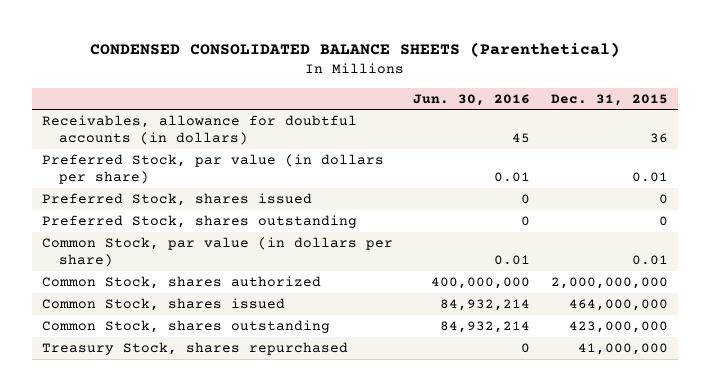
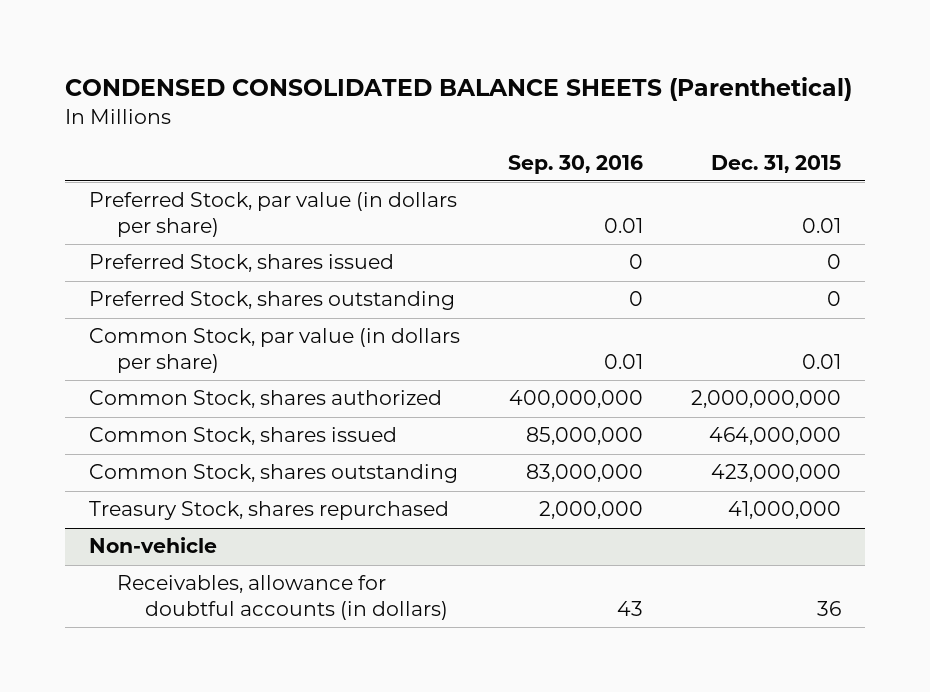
[413,93,531,106] Jun. 30, 2016 -> none
none -> [507,154,643,174] Sep. 30, 2016
[41,115,357,146] Receivables, allowance for doubtful accounts (in dollars) -> none
none -> [88,537,217,554] Non-vehicle
none -> [116,575,449,620] Receivables, allowance for doubtful accounts (in dollars)

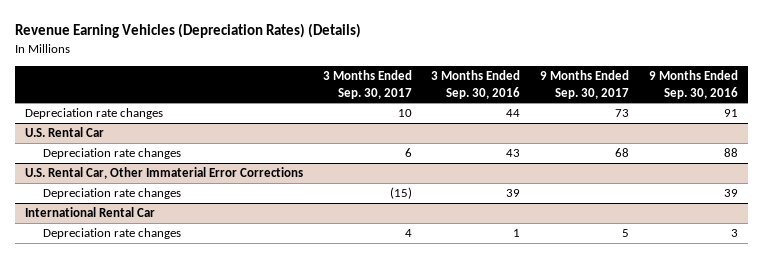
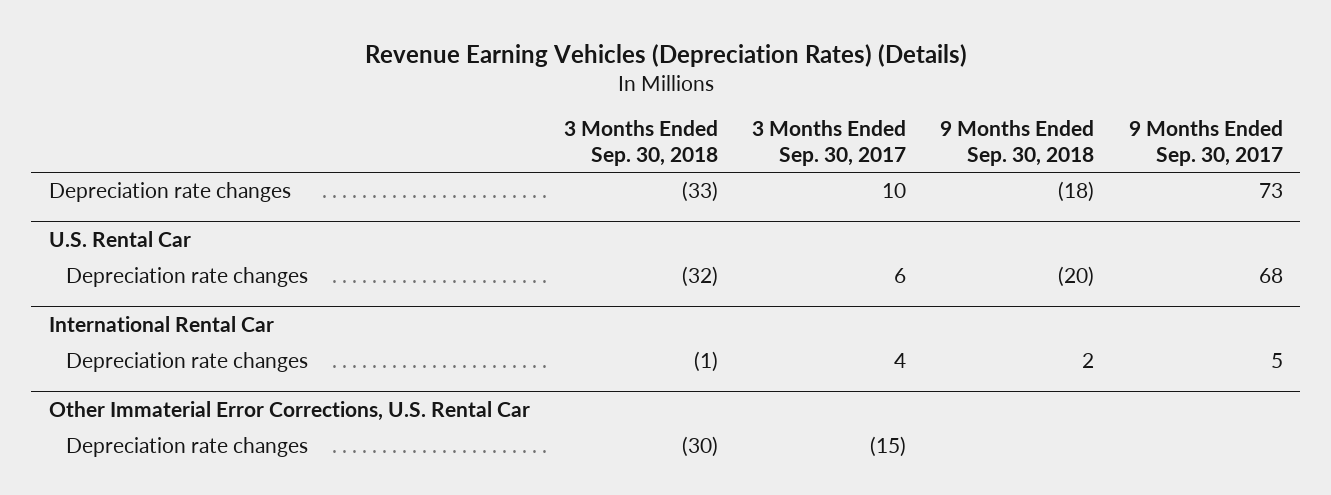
[431,70,521,99] 3 Months Ended Sep. 30, 2016 -> none
[649,70,739,99] 9 Months Ended Sep. 30, 2016 -> none
none -> [563,120,718,166] 3 Months Ended Sep. 30, 2018
none -> [940,120,1095,166] 9 Months Ended Sep. 30, 2018
[24,167,303,180] U.S. Rental Car, Other Immaterial Error Corrections -> none
[42,188,181,200] Depreciation rate changes -> none
none -> [48,401,530,422] Other Immaterial Error Corrections, U.S. Rental Car
none -> [65,437,308,458] Depreciation rate changes

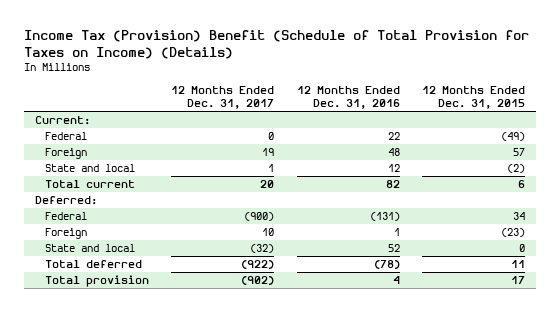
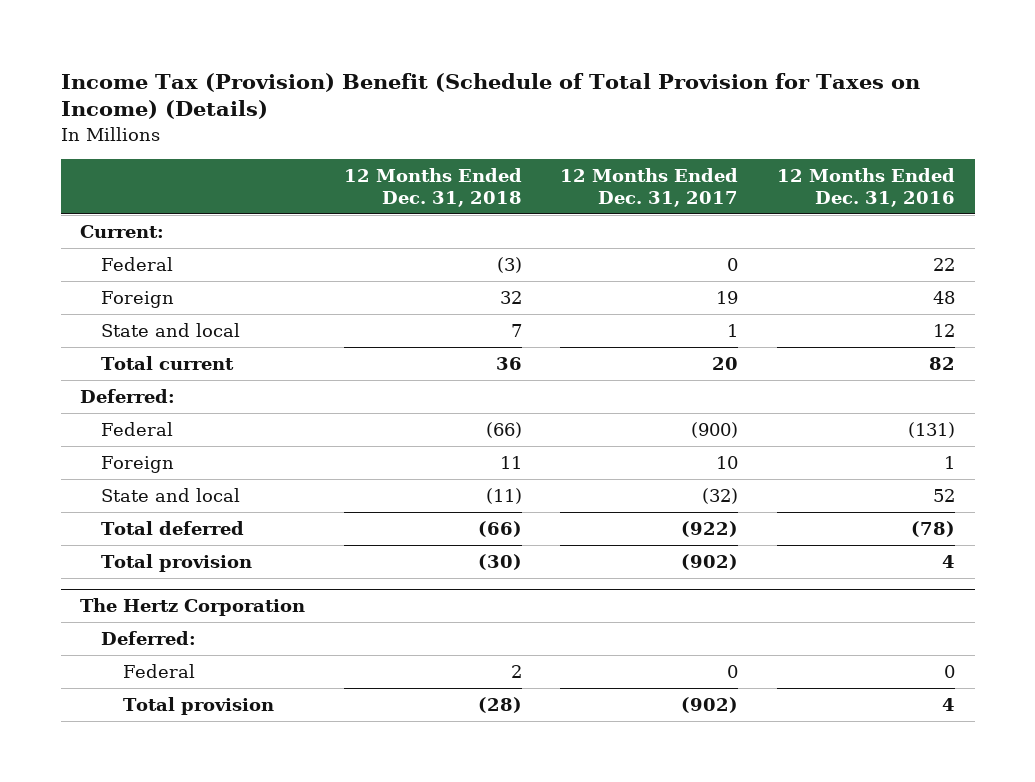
[421,86,525,110] 12 Months Ended Dec. 31, 2015 -> none
none -> [343,167,522,208] 12 Months Ended Dec. 31, 2018
none -> [80,598,306,617] The Hertz Corporation
none -> [101,630,197,645] Deferred:
none -> [122,663,195,678] Federal
none -> [122,696,274,715] Total provision

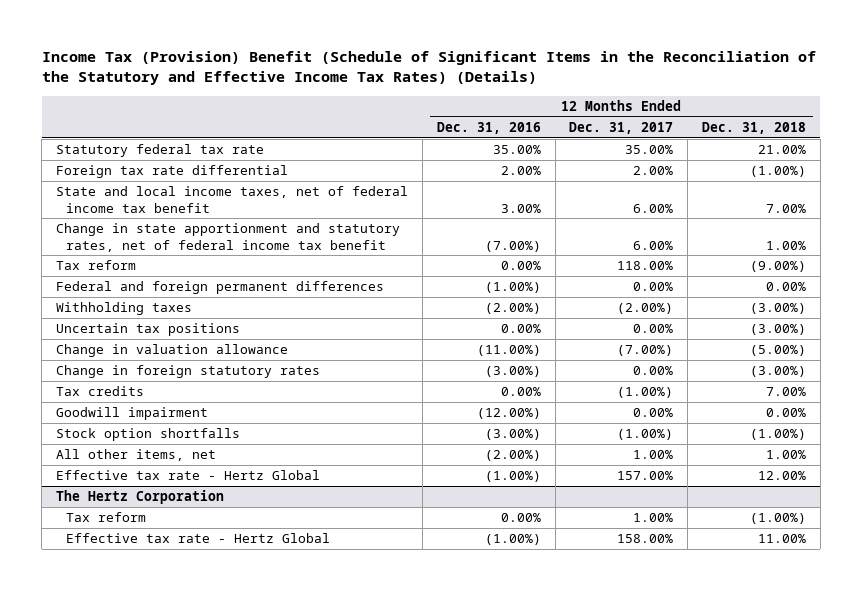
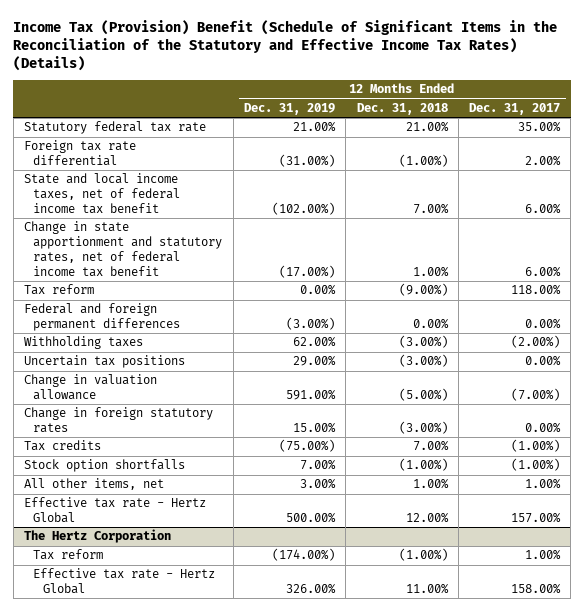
[436,121,541,134] Dec. 31, 2016 -> none
none -> [243,103,335,116] Dec. 31, 2019
[56,407,209,421] Goodwill impairment -> none

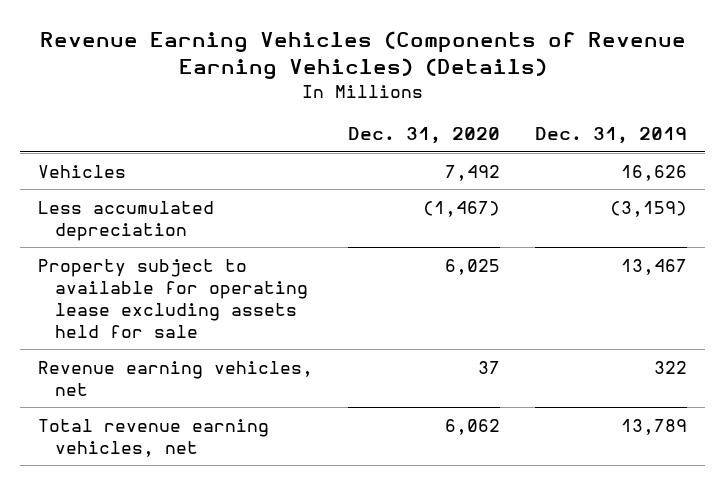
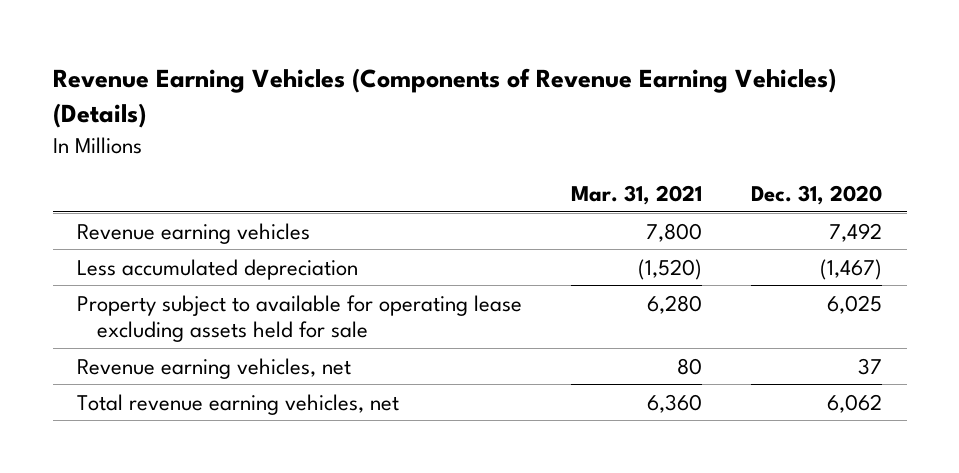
[535,127,688,145] Dec. 31, 2019 -> none
none -> [571,184,703,205] Mar. 31, 2021
[37,164,126,178] Vehicles -> [77,222,311,244] Revenue earning vehicles

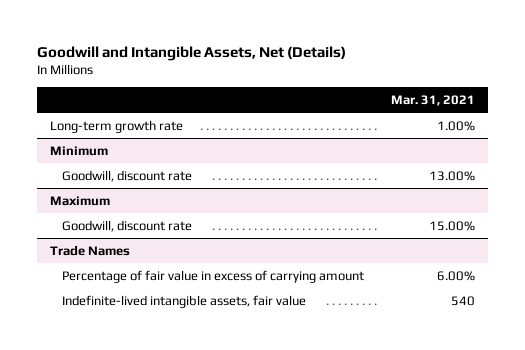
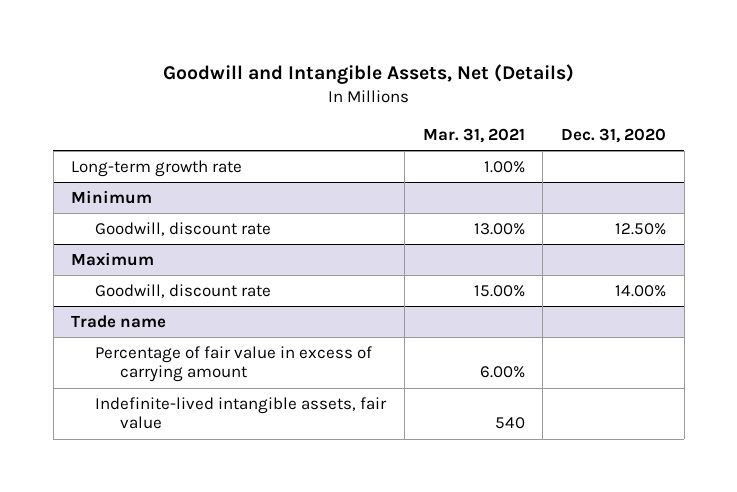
none -> [561,127,667,143] Dec. 31, 2020
[50,244,131,256] Trade Names -> [71,314,167,328] Trade name

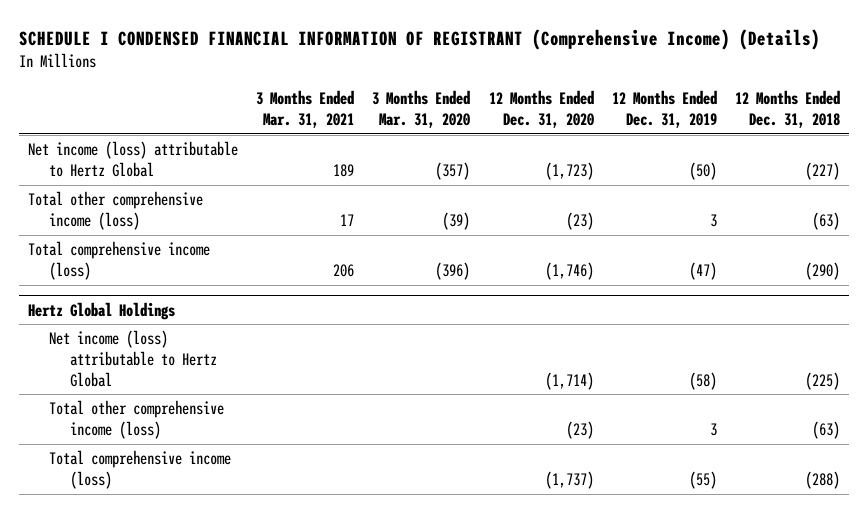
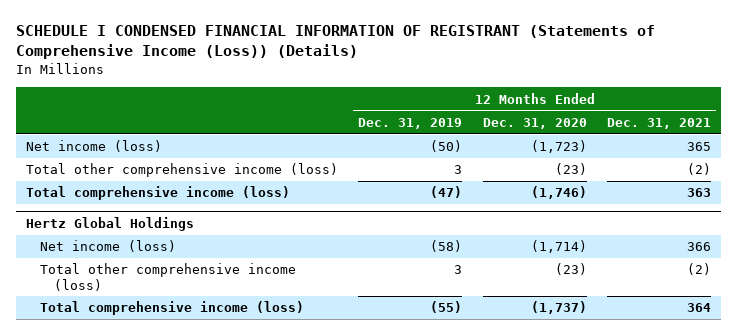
[18,28,820,50] SCHEDULE I CONDENSED FINANCIAL INFORMATION OF REGISTRANT (Comprehensive Income) (Details) -> [15,25,655,60] SCHEDULE I CONDENSED FINANCIAL INFORMATION OF REGISTRANT (Statements of Comprehensive Income (Loss)) (Details)
[256,90,355,129] 3 Months Ended Mar. 31, 2021 -> none
[372,90,471,129] 3 Months Ended Mar. 31, 2020 -> none
[735,90,841,129] 12 Months Ended Dec. 31, 2018 -> none
none -> [607,117,712,129] Dec. 31, 2021
[27,141,238,178] Net income (loss) attributable to Hertz Global -> [26,140,163,153] Net income (loss)
[48,330,218,387] Net income (loss) attributable to Hertz Global -> [40,240,177,253] Net income (loss)

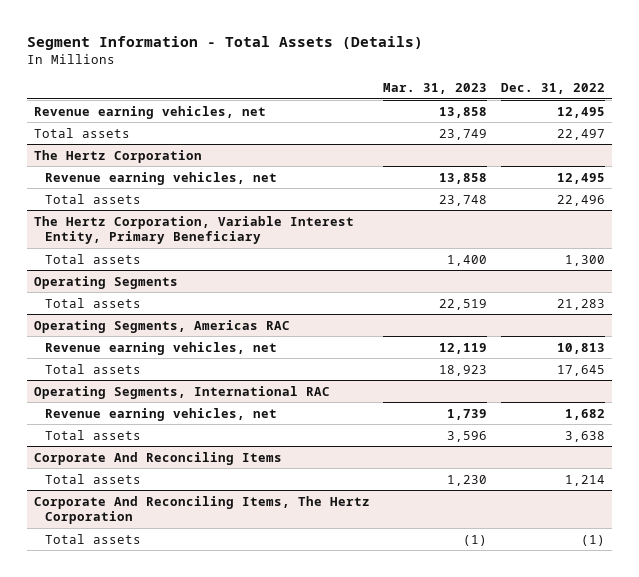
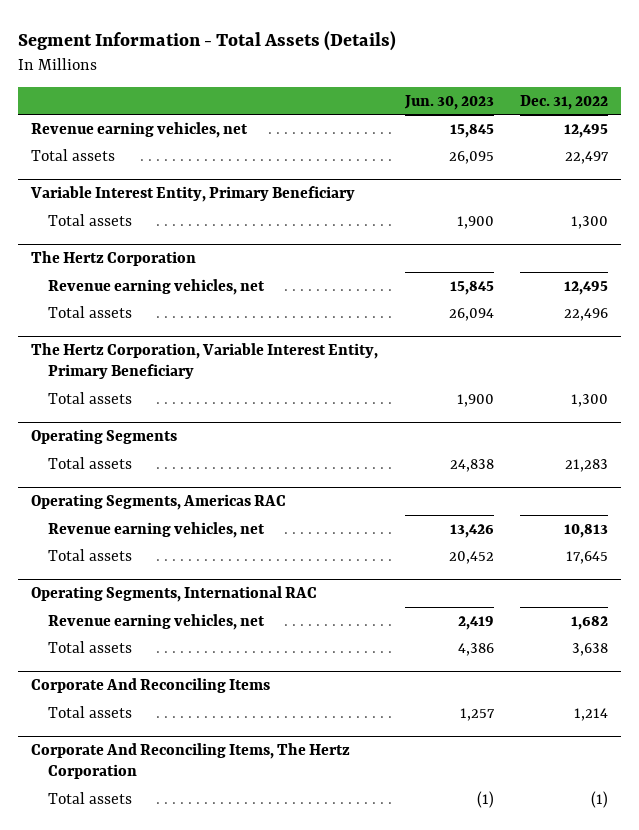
[383,83,488,95] Mar. 31, 2023 -> none
none -> [403,94,494,110] Jun. 30, 2023
none -> [30,186,356,203] Variable Interest Entity, Primary Beneficiary
none -> [48,213,133,226] Total assets

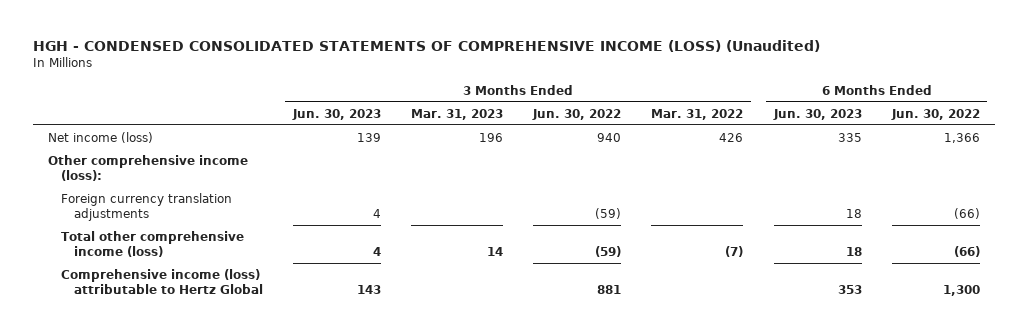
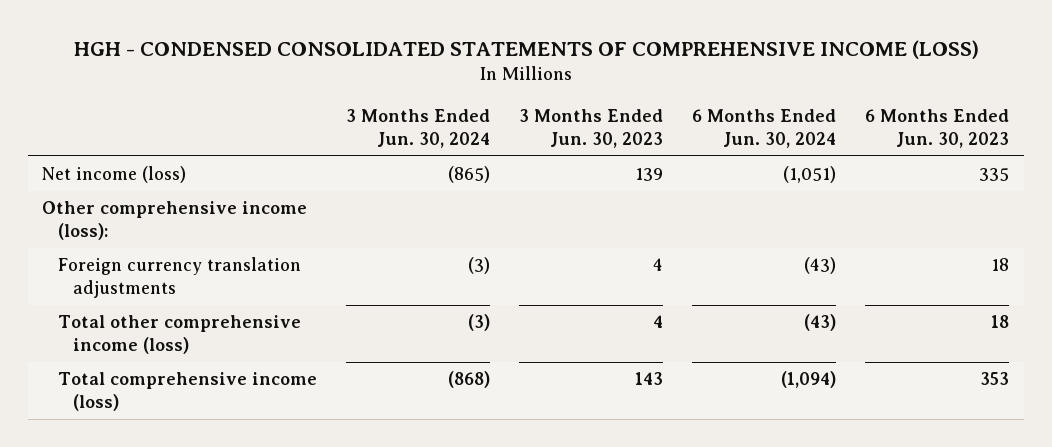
[33,40,821,53] HGH - CONDENSED CONSOLIDATED STATEMENTS OF COMPREHENSIVE INCOME (LOSS) (Unaudited) -> [73,39,979,59] HGH - CONDENSED CONSOLIDATED STATEMENTS OF COMPREHENSIVE INCOME (LOSS)
[410,108,503,120] Mar. 31, 2023 -> none
[532,108,622,120] Jun. 30, 2022 -> none
[651,108,744,120] Mar. 31, 2022 -> none
[890,108,980,120] Jun. 30, 2022 -> none
none -> [345,108,490,148] 3 Months Ended Jun. 30, 2024
none -> [692,108,837,148] 6 Months Ended Jun. 30, 2024
[60,268,263,294] Comprehensive income (loss) attributable to Hertz Global -> [57,372,317,412] Total comprehensive income (loss)

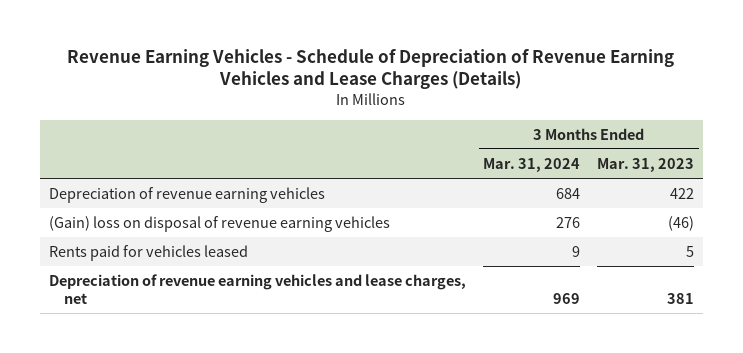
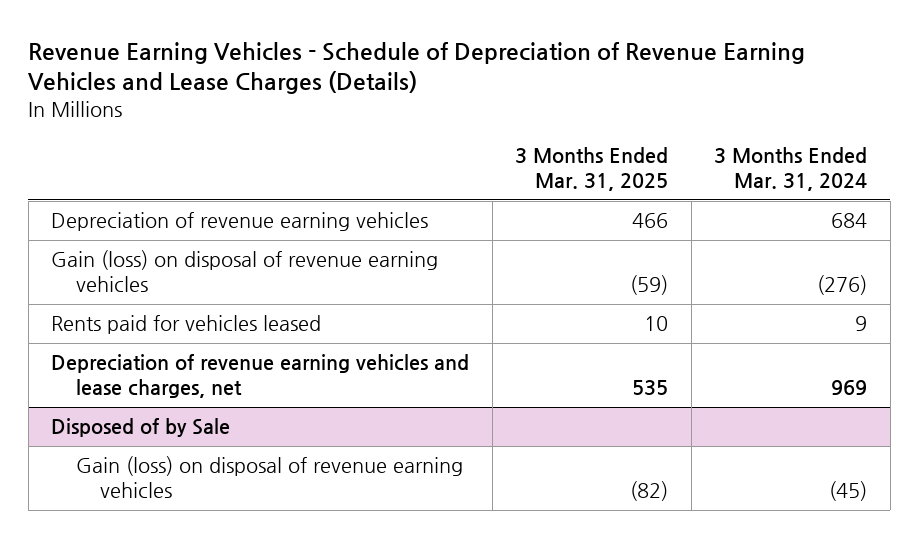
[597,157,695,172] Mar. 31, 2023 -> none
none -> [515,147,669,192] 3 Months Ended Mar. 31, 2025
[48,215,390,232] (Gain) loss on disposal of revenue earning vehicles -> [51,250,439,293] Gain (loss) on disposal of revenue earning vehicles
[555,216,580,228] 276 -> [817,275,868,296] (276)
none -> [51,418,231,438] Disposed of by Sale
none -> [75,456,463,499] Gain (loss) on disposal of revenue earning vehicles

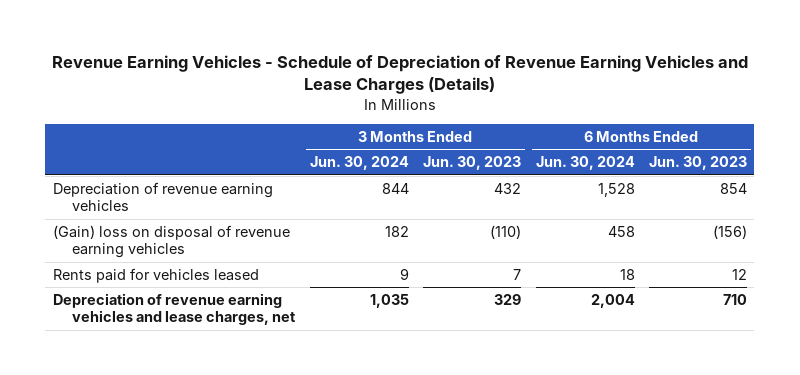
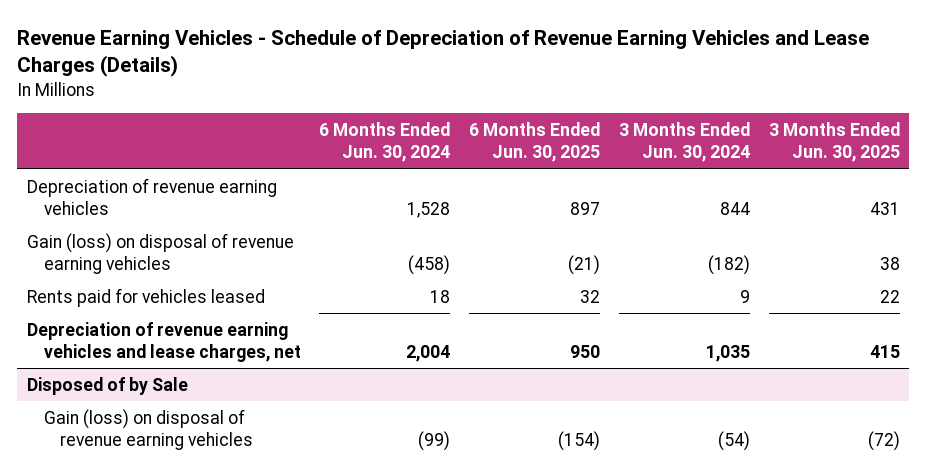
[423,156,522,171] Jun. 30, 2023 -> none
[649,156,748,171] Jun. 30, 2023 -> none
none -> [469,122,601,163] 6 Months Ended Jun. 30, 2025
none -> [768,122,900,163] 3 Months Ended Jun. 30, 2025
[52,224,290,259] (Gain) loss on disposal of revenue earning vehicles -> [26,232,294,274] Gain (loss) on disposal of revenue earning vehicles
[384,225,409,237] 182 -> [707,254,750,275] (182)
[607,225,635,237] 458 -> [408,254,451,275] (458)
none -> [26,376,188,395] Disposed of by Sale
none -> [43,408,254,450] Gain (loss) on disposal of revenue earning vehicles

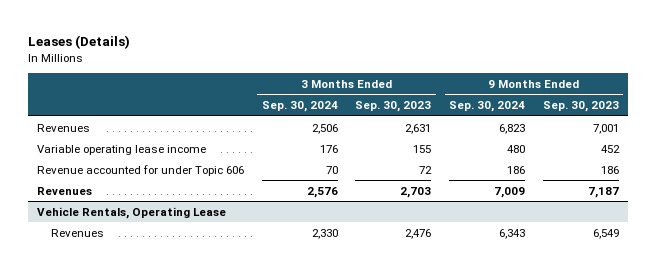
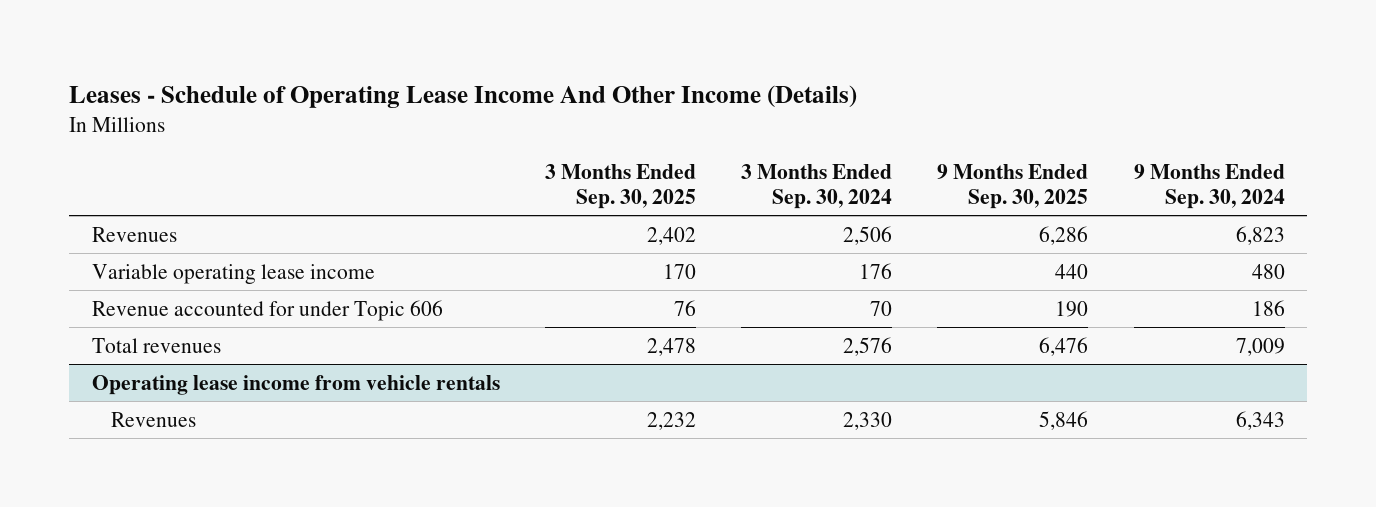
[28,35,131,50] Leases (Details) -> [69,84,858,108] Leases - Schedule of Operating Lease Income And Other Income (Details)
[355,101,432,113] Sep. 30, 2023 -> none
[543,101,620,113] Sep. 30, 2023 -> none
none -> [544,163,696,209] 3 Months Ended Sep. 30, 2025
none -> [937,163,1089,209] 9 Months Ended Sep. 30, 2025
[36,186,92,195] Revenues -> [91,337,221,353] Total revenues
[36,206,226,219] Vehicle Rentals, Operating Lease -> [91,374,500,395] Operating lease income from vehicle rentals

